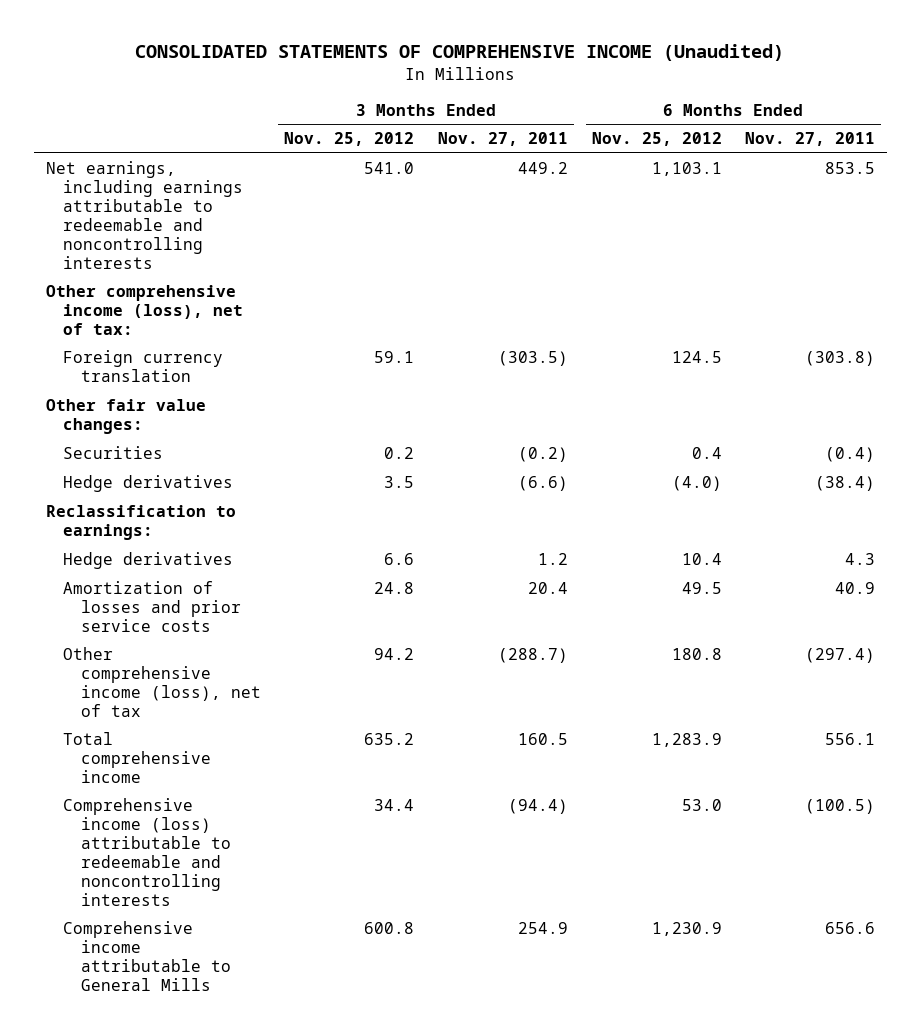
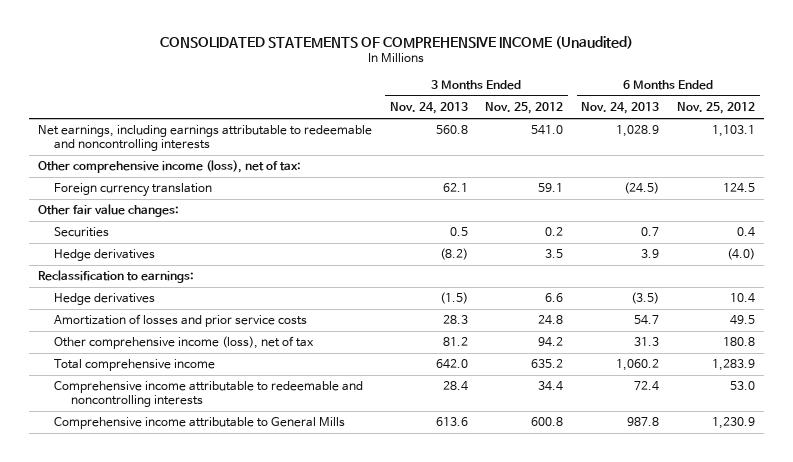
[437,132,568,147] Nov. 27, 2011 -> none
[745,132,876,147] Nov. 27, 2011 -> none
none -> [389,102,468,115] Nov. 24, 2013
none -> [581,102,660,115] Nov. 24, 2013
[63,798,231,906] Comprehensive income (loss) attributable to redeemable and noncontrolling interests -> [54,381,364,407] Comprehensive income attributable to redeemable and noncontrolling interests

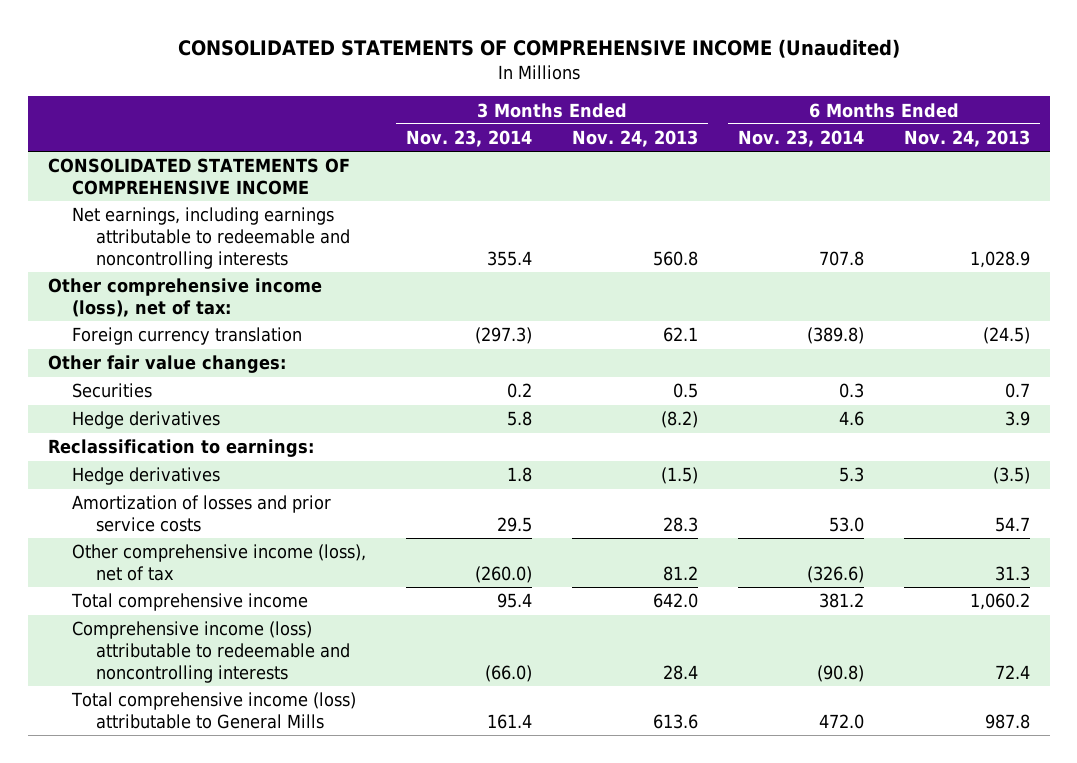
[485,102,564,115] Nov. 25, 2012 -> none
[677,102,756,115] Nov. 25, 2012 -> none
none -> [405,130,532,148] Nov. 23, 2014
none -> [737,130,864,148] Nov. 23, 2014
none -> [47,158,350,195] CONSOLIDATED STATEMENTS OF COMPREHENSIVE INCOME
[54,381,364,407] Comprehensive income attributable to redeemable and noncontrolling interests -> [71,621,351,683] Comprehensive income (loss) attributable to redeemable and noncontrolling interests
[54,417,346,430] Comprehensive income attributable to General Mills -> [70,692,356,729] Total comprehensive income (loss) attributable to General Mills

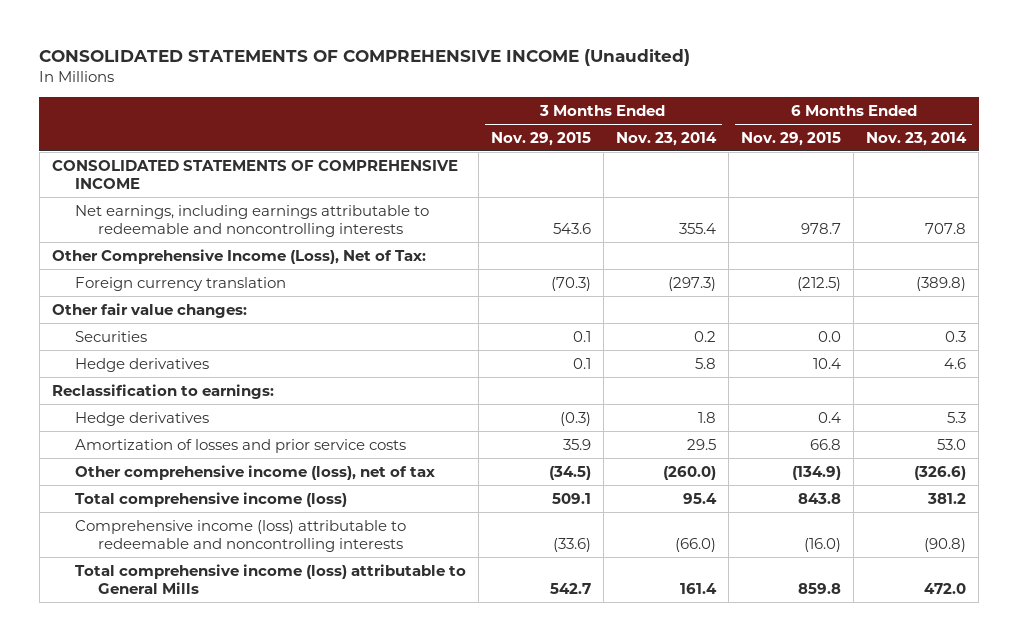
[571,130,698,148] Nov. 24, 2013 -> none
[903,130,1030,148] Nov. 24, 2013 -> none
none -> [490,131,591,146] Nov. 29, 2015
none -> [741,131,842,146] Nov. 29, 2015
[47,278,322,317] Other comprehensive income (loss), net of tax: -> [51,248,426,264] Other Comprehensive Income (Loss), Net of Tax:
[70,593,308,612] Total comprehensive income -> [74,491,347,507] Total comprehensive income (loss)

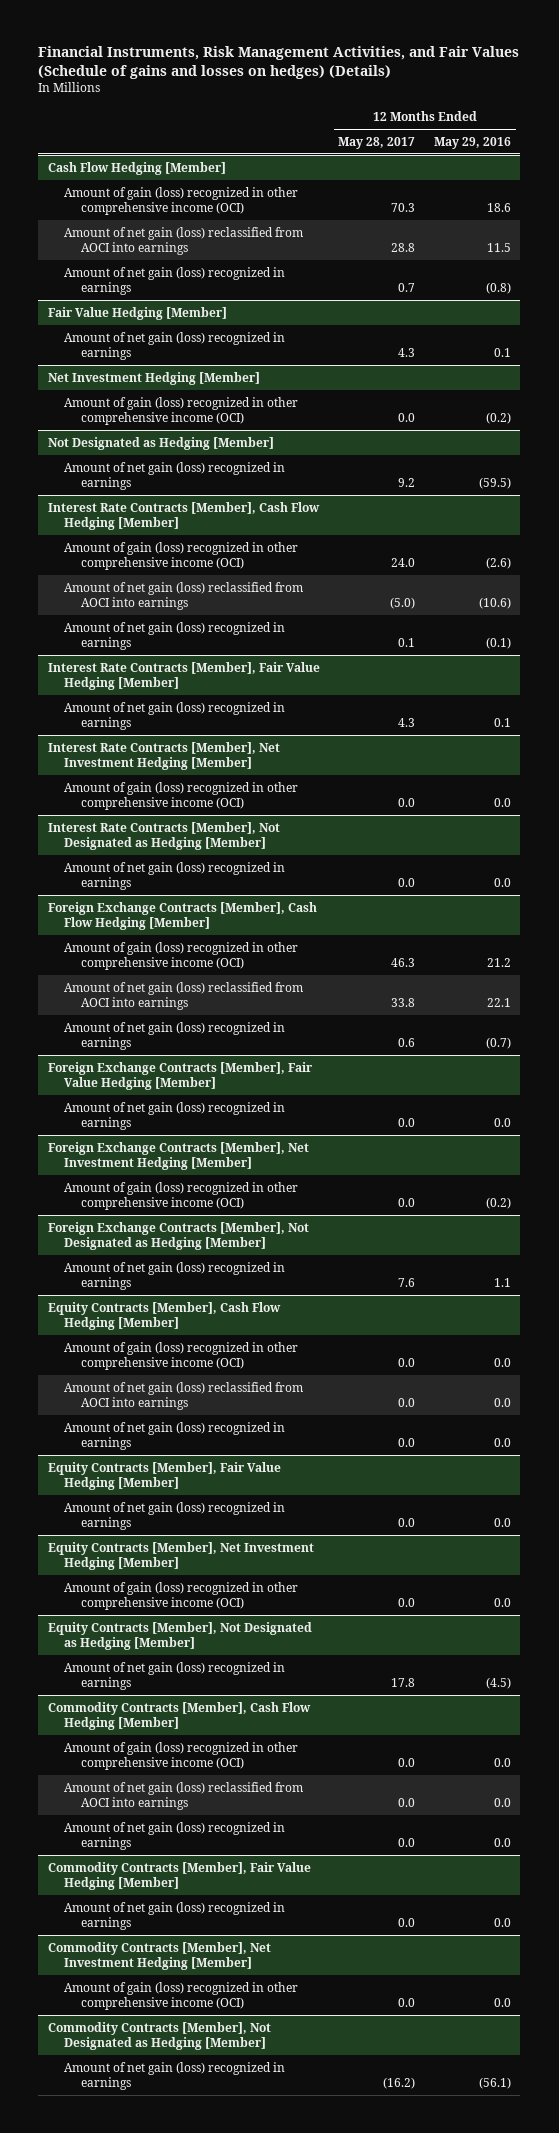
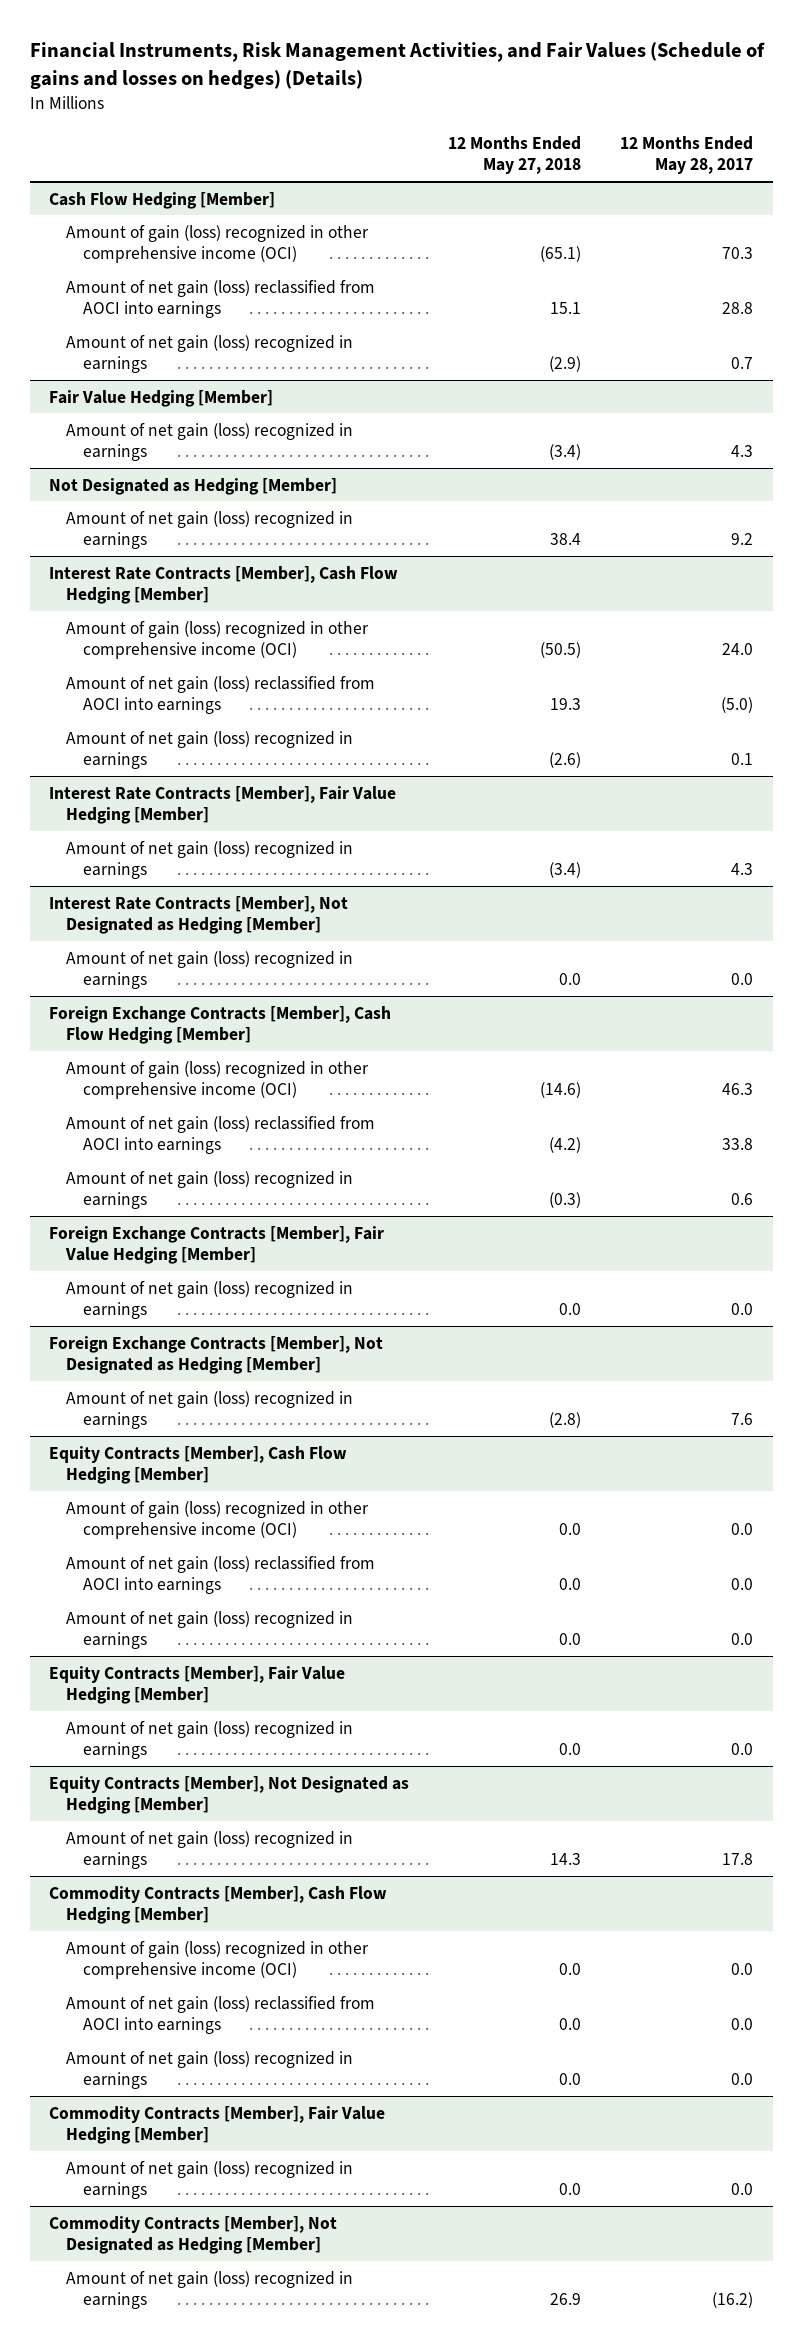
[433,136,511,149] May 29, 2016 -> none
none -> [448,135,582,175] 12 Months Ended May 27, 2018
[47,371,260,385] Net Investment Hedging [Member] -> none
[64,396,299,425] Amount of gain (loss) recognized in other comprehensive income (OCI) -> none
[47,741,280,770] Interest Rate Contracts [Member], Net Investment Hedging [Member] -> none
[64,781,299,810] Amount of gain (loss) recognized in other comprehensive income (OCI) -> none
[47,1141,309,1170] Foreign Exchange Contracts [Member], Net Investment Hedging [Member] -> none
[64,1181,299,1210] Amount of gain (loss) recognized in other comprehensive income (OCI) -> none
[47,1541,314,1570] Equity Contracts [Member], Net Investment Hedging [Member] -> none
[64,1581,299,1610] Amount of gain (loss) recognized in other comprehensive income (OCI) -> none
[47,1941,271,1970] Commodity Contracts [Member], Net Investment Hedging [Member] -> none
[64,1981,299,2010] Amount of gain (loss) recognized in other comprehensive income (OCI) -> none

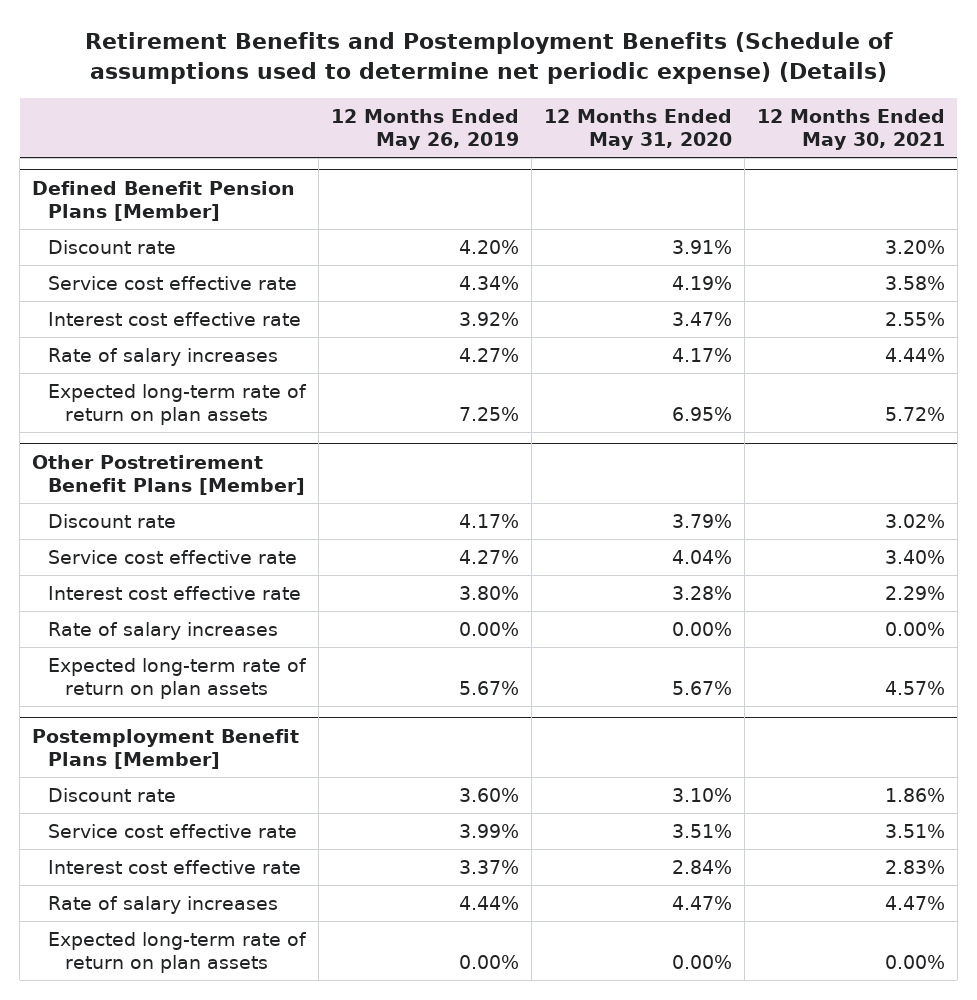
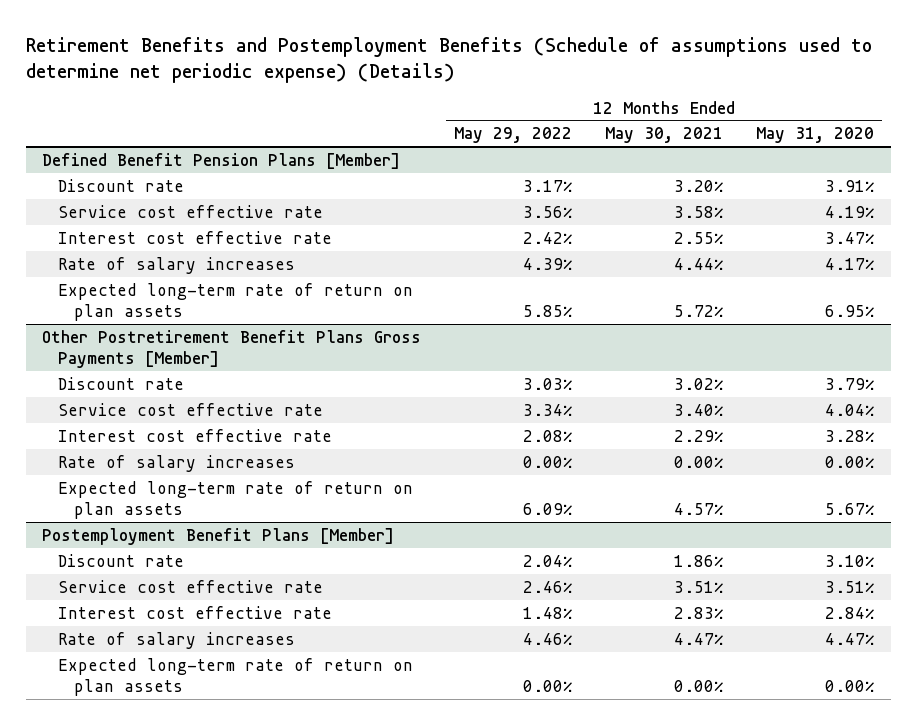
[331,109,520,151] 12 Months Ended May 26, 2019 -> none
none -> [454,127,573,144] May 29, 2022
[32,454,306,495] Other Postretirement Benefit Plans [Member] -> [42,329,422,368] Other Postretirement Benefit Plans Gross Payments [Member]

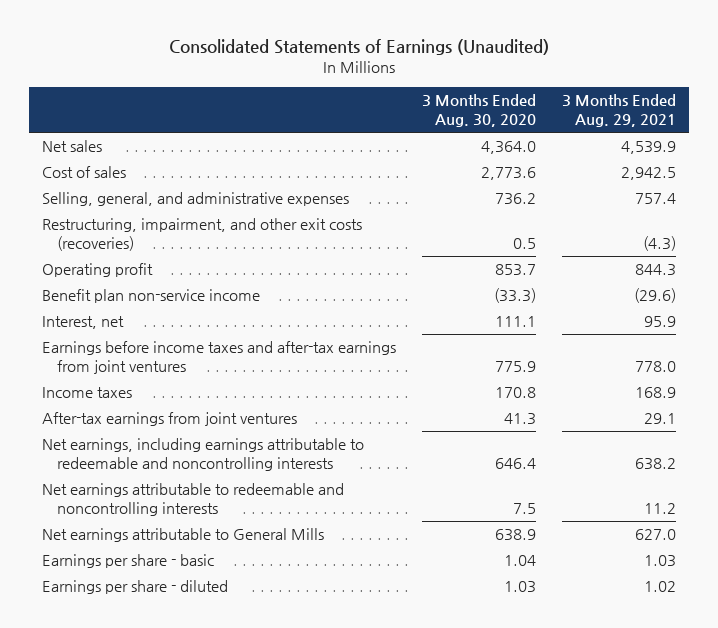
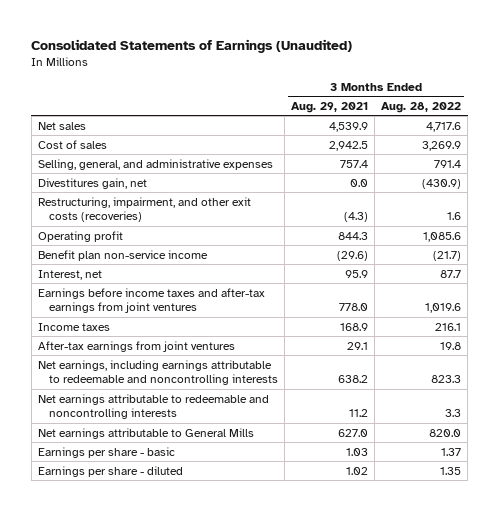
[422,94,537,128] 3 Months Ended Aug. 30, 2020 -> none
none -> [381,101,462,113] Aug. 28, 2022
none -> [37,177,147,189] Divestitures gain, net

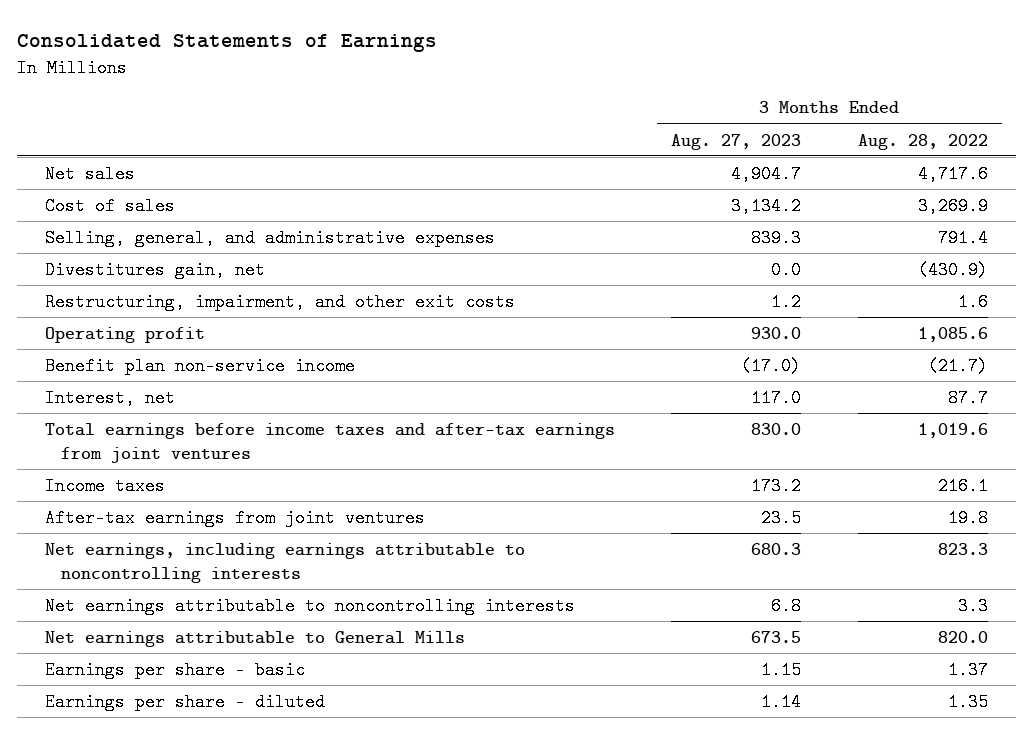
[31,38,353,53] Consolidated Statements of Earnings (Unaudited) -> [17,33,438,52] Consolidated Statements of Earnings
[291,101,369,113] Aug. 29, 2021 -> none
none -> [671,133,802,150] Aug. 27, 2023
[37,196,251,223] Restructuring, impairment, and other exit costs (recoveries) -> [45,292,516,311] Restructuring, impairment, and other exit costs
[37,287,265,314] Earnings before income taxes and after-tax earnings from joint ventures -> [45,422,616,463] Total earnings before income taxes and after-tax earnings from joint ventures
[37,359,279,386] Net earnings, including earnings attributable to redeemable and noncontrolling interests -> [45,542,526,583] Net earnings, including earnings attributable to noncontrolling interests
[37,393,269,420] Net earnings attributable to redeemable and noncontrolling interests -> [45,596,576,615] Net earnings attributable to noncontrolling interests

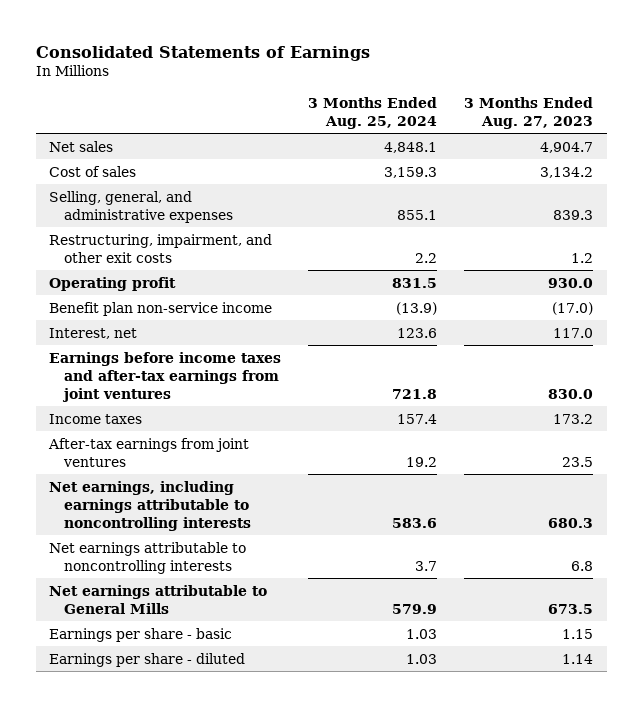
[857,133,988,150] Aug. 28, 2022 -> none
none -> [308,96,438,129] 3 Months Ended Aug. 25, 2024
[45,260,266,279] Divestitures gain, net -> none
[45,422,616,463] Total earnings before income taxes and after-tax earnings from joint ventures -> [49,351,282,402] Earnings before income taxes and after-tax earnings from joint ventures

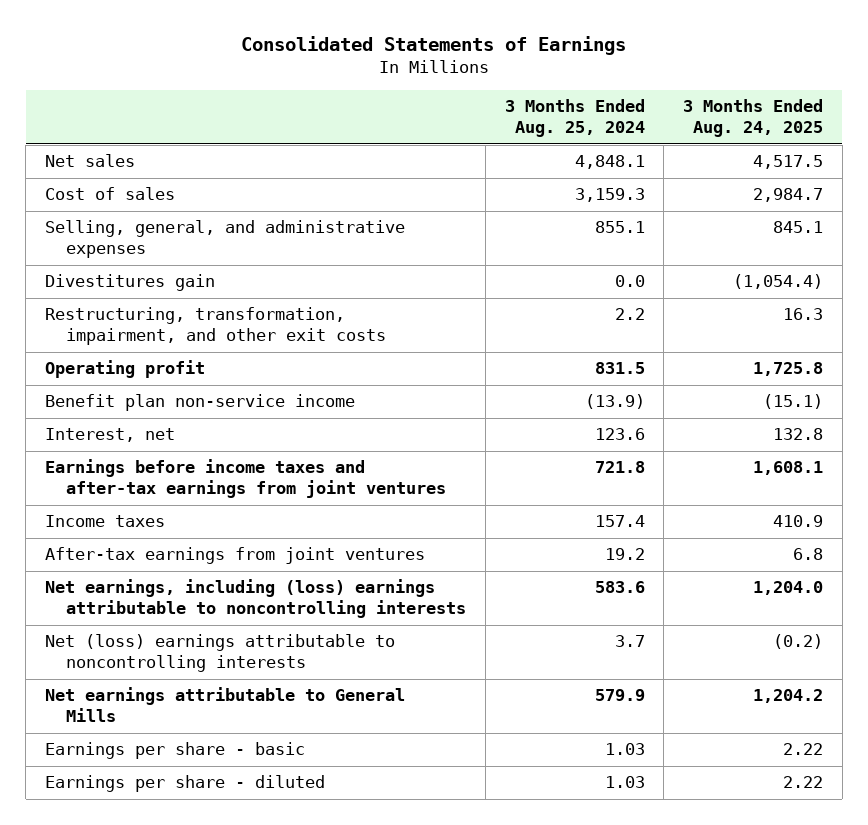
[464,96,594,129] 3 Months Ended Aug. 27, 2023 -> none
none -> [683,99,824,138] 3 Months Ended Aug. 24, 2025
none -> [45,274,216,292] Divestitures gain
[49,233,273,263] Restructuring, impairment, and other exit costs -> [45,307,387,346] Restructuring, transformation, impairment, and other exit costs
[49,480,252,531] Net earnings, including earnings attributable to noncontrolling interests -> [45,579,467,619] Net earnings, including (loss) earnings attributable to noncontrolling interests
[49,541,247,574] Net earnings attributable to noncontrolling interests -> [45,634,396,673] Net (loss) earnings attributable to noncontrolling interests

